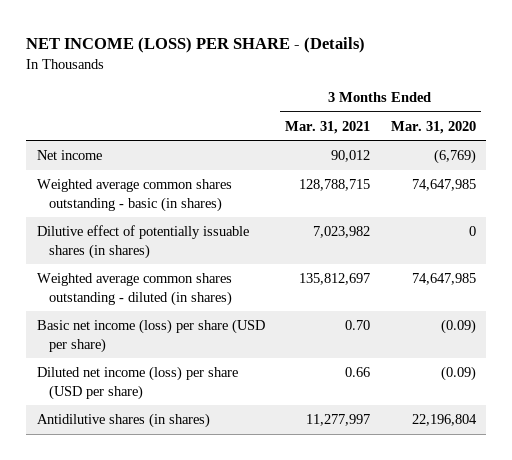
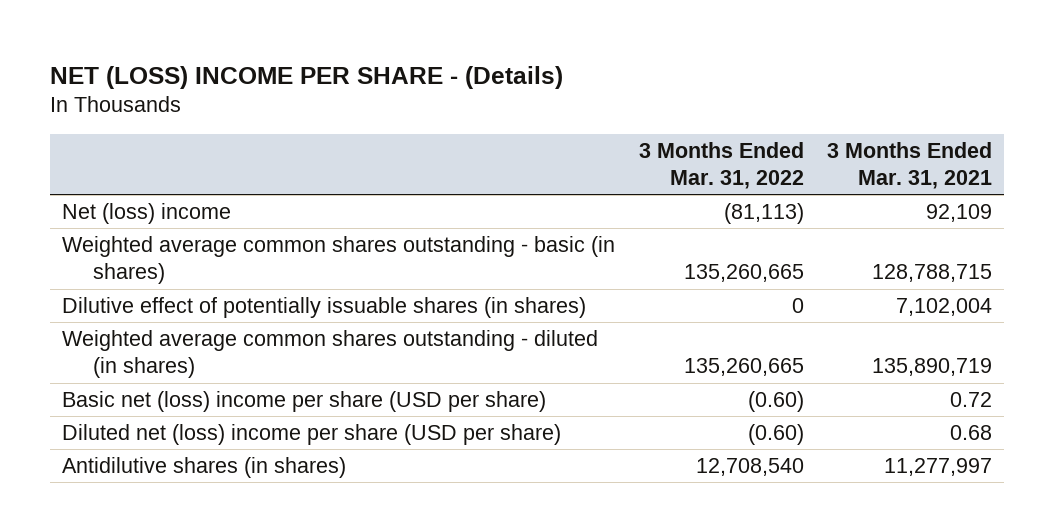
[26,36,366,53] NET INCOME (LOSS) PER SHARE - (Details) -> [50,65,564,89] NET (LOSS) INCOME PER SHARE - (Details)
[390,120,476,134] Mar. 31, 2020 -> none
none -> [638,141,804,189] 3 Months Ended Mar. 31, 2022
[36,150,102,161] Net income -> [62,203,232,225] Net (loss) income
[331,150,371,163] 90,012 -> [926,204,993,223] 92,109
[313,226,371,239] 7,023,982 -> [896,298,993,317] 7,102,004
[299,273,371,286] 135,812,697 -> [872,358,993,377] 135,890,719
[36,319,265,353] Basic net income (loss) per share (USD per share) -> [62,391,547,413] Basic net (loss) income per share (USD per share)
[345,320,371,331] 0.70 -> [950,392,993,408] 0.72
[36,366,238,400] Diluted net income (loss) per share (USD per share) -> [62,424,562,446] Diluted net (loss) income per share (USD per share)
[345,367,371,378] 0.66 -> [950,425,993,441] 0.68

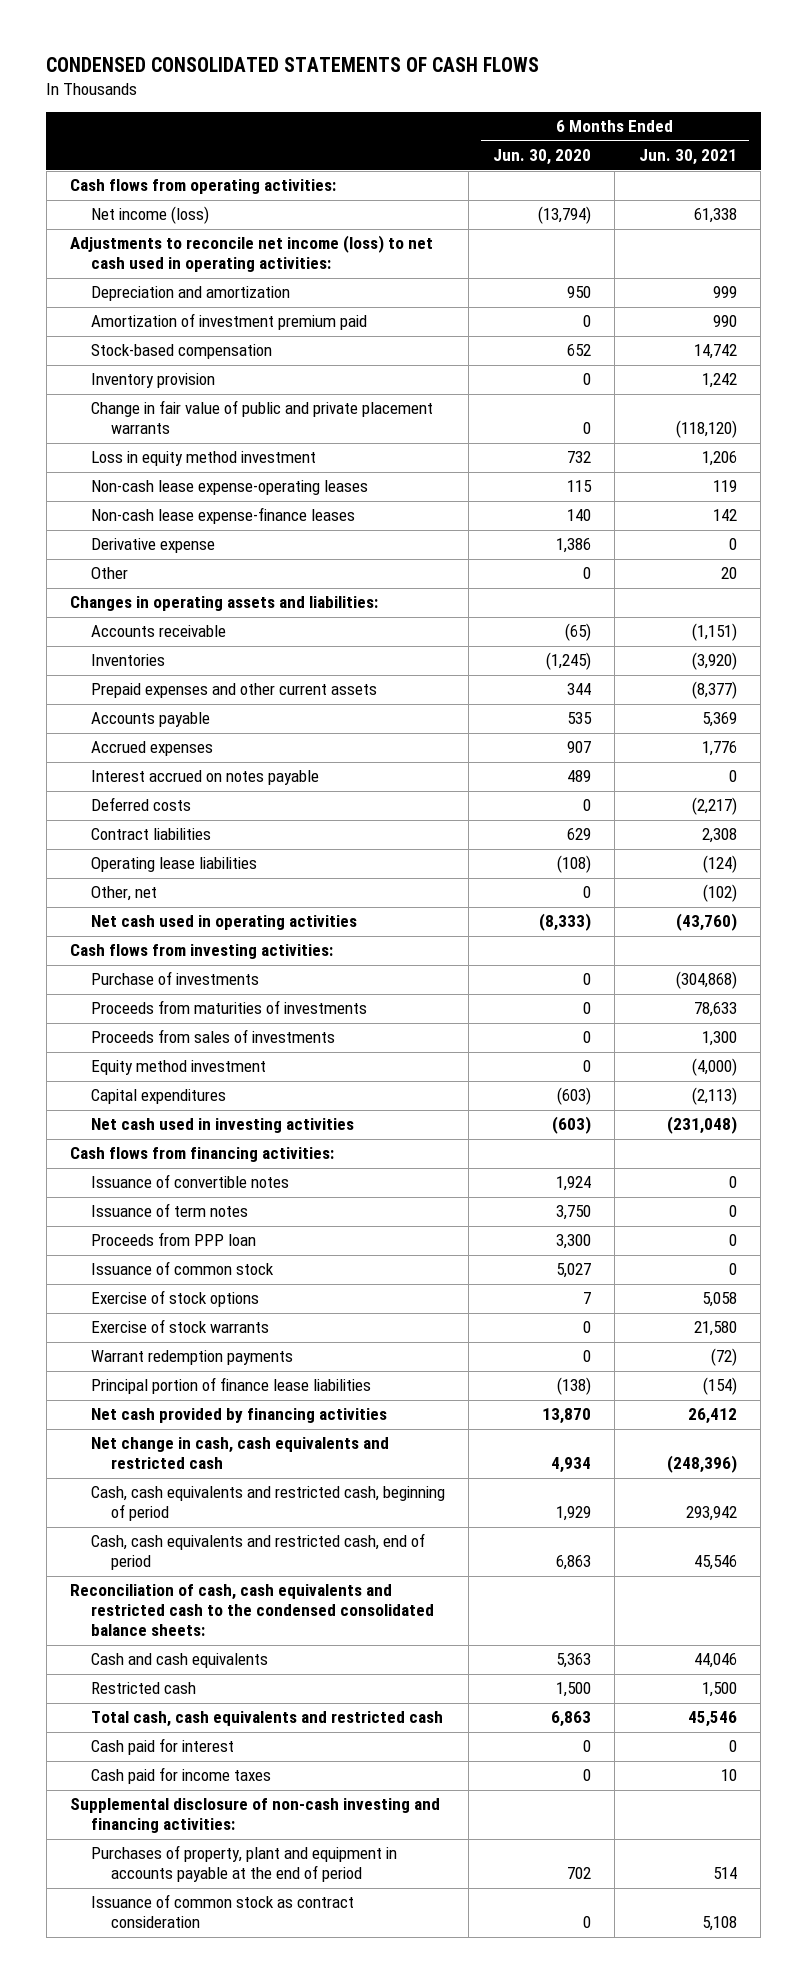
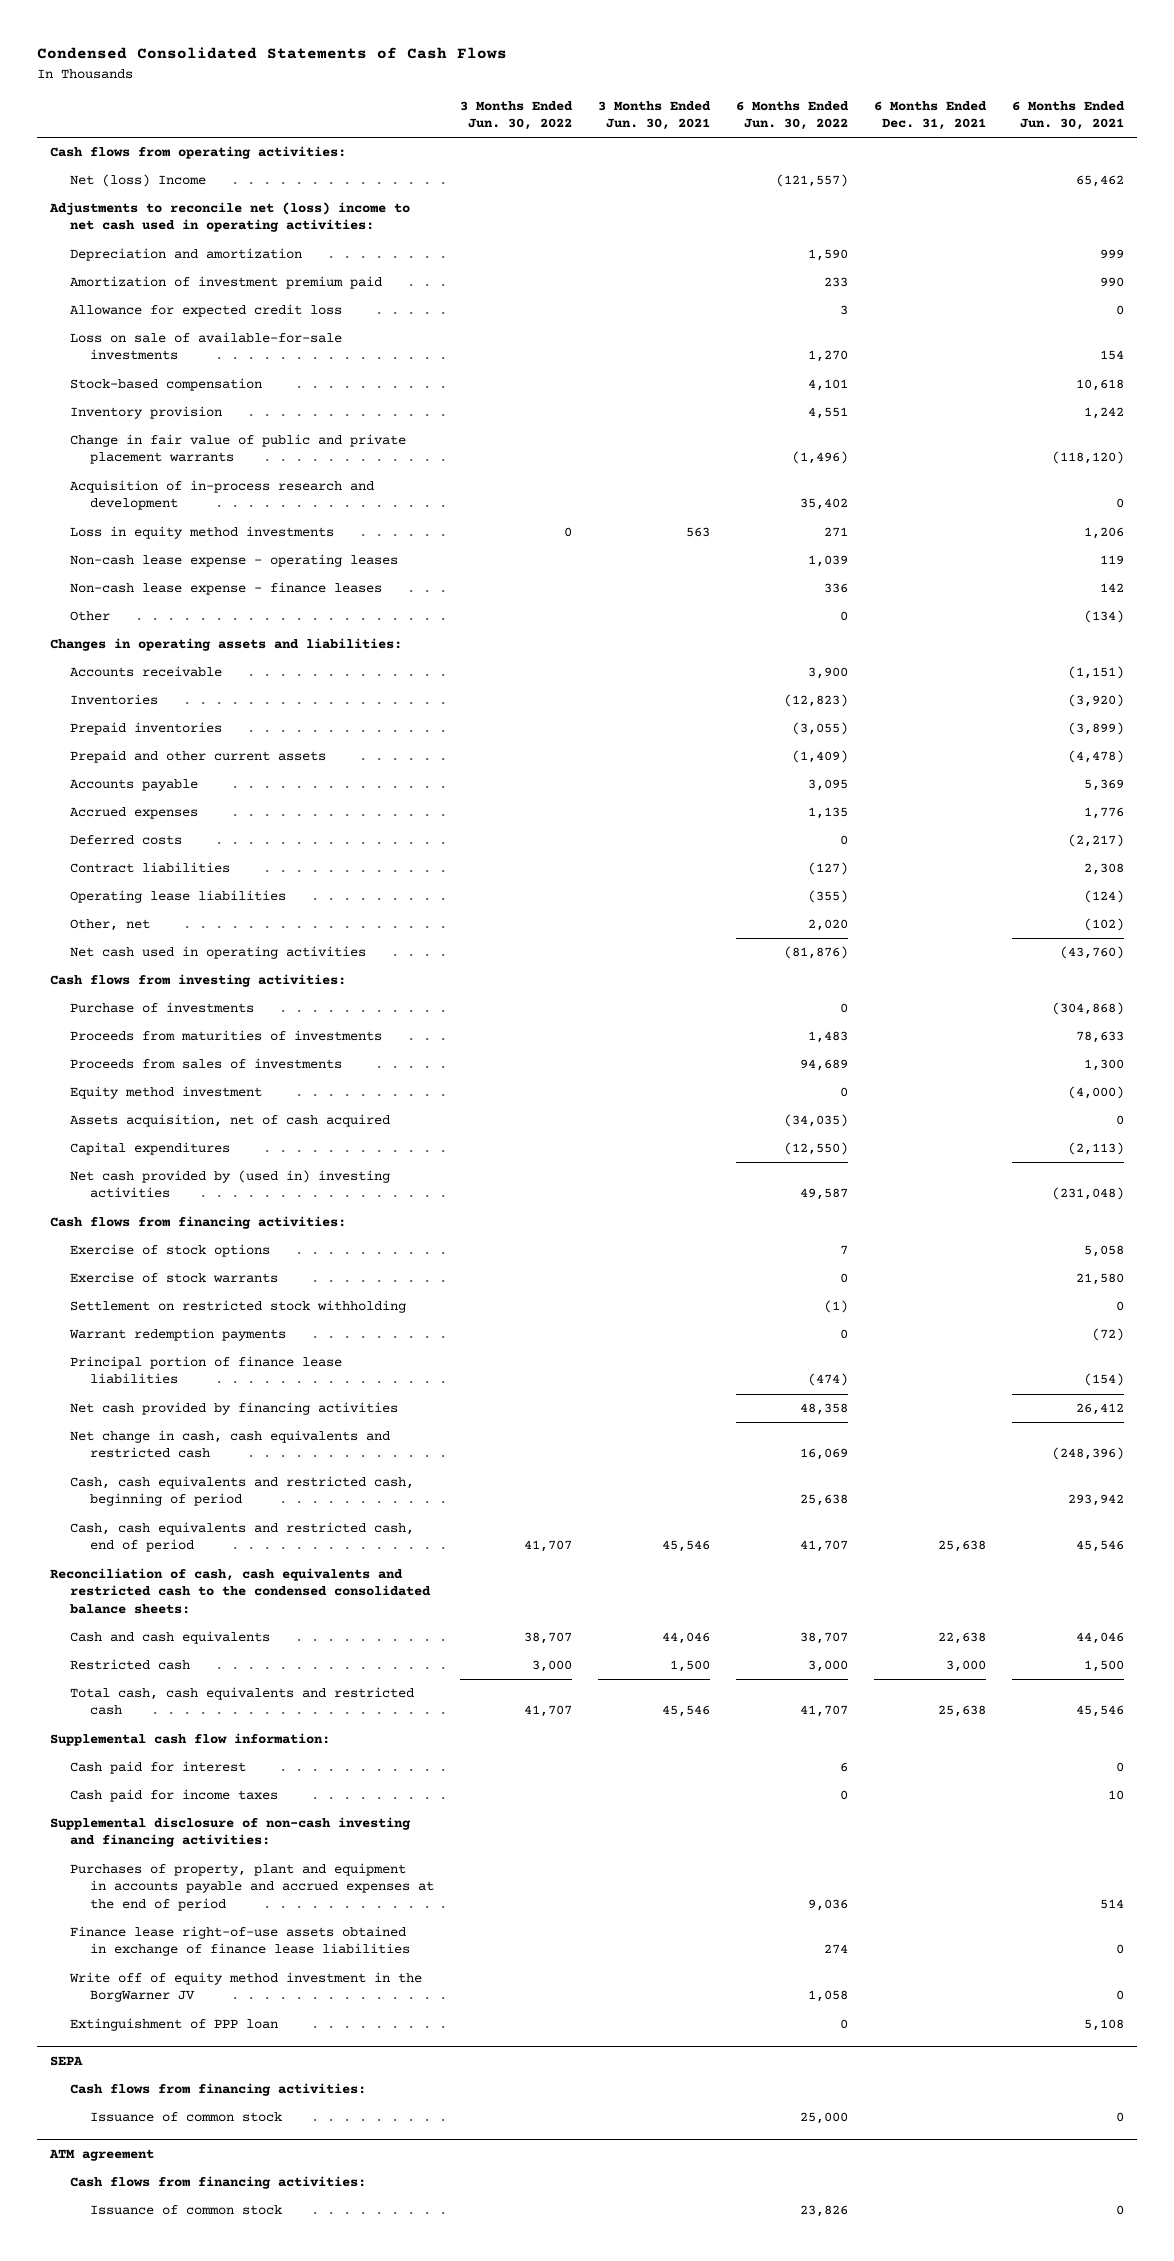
[46,57,540,73] CONDENSED CONSOLIDATED STATEMENTS OF CASH FLOWS -> [36,47,507,60] Condensed Consolidated Statements of Cash Flows
[492,149,591,166] Jun. 30, 2020 -> none
none -> [459,100,573,131] 3 Months Ended Jun. 30, 2022
none -> [597,100,711,131] 3 Months Ended Jun. 30, 2021
none -> [735,100,849,131] 6 Months Ended Jun. 30, 2022
none -> [873,100,987,131] 6 Months Ended Dec. 31, 2021
[90,206,209,225] Net income (loss) -> [69,174,206,188] Net (loss) Income
[693,208,737,224] 61,338 -> [1075,175,1124,188] 65,462
[70,235,434,273] Adjustments to reconcile net income (loss) to net cash used in operating activities: -> [48,202,410,233] Adjustments to reconcile net (loss) income to net cash used in operating activities:
none -> [69,304,342,318] Allowance for expected credit loss
none -> [69,332,342,361] Loss on sale of available-for-sale investments
[693,344,737,360] 14,742 -> [1075,379,1124,392] 10,618
[90,538,215,554] Derivative expense -> none
none -> [69,480,374,511] Acquisition of in-process research and development
[90,451,316,467] Loss in equity method investment -> [69,526,334,540] Loss in equity method investments
[90,480,368,496] Non-cash lease expense-operating leases -> [69,554,398,568] Non-cash lease expense - operating leases
[90,507,355,525] Non-cash lease expense-finance leases -> [69,582,382,596] Non-cash lease expense - finance leases
[720,567,737,580] 20 -> [1083,610,1124,624] (134)
none -> [69,722,222,736] Prepaid inventories
[90,683,377,699] Prepaid expenses and other current assets -> [69,750,326,764] Prepaid and other current assets
[691,681,737,700] (8,377) -> [1067,750,1124,764] (4,478)
[90,770,319,786] Interest accrued on notes payable -> none
none -> [69,1114,390,1128] Assets acquisition, net of cash acquired
[90,1118,354,1134] Net cash used in investing activities -> [69,1170,390,1199] Net cash provided by (used in) investing activities
[90,1174,289,1189] Issuance of convertible notes -> none
[90,1203,248,1218] Issuance of term notes -> none
[90,1232,256,1247] Proceeds from PPP loan -> none
[90,1261,274,1276] Issuance of common stock -> none
none -> [69,1300,406,1314] Settlement on restricted stock withholding
none -> [49,1733,330,1747] Supplemental cash flow information:
[90,1845,397,1883] Purchases of property, plant and equipment in accounts payable at the end of period -> [69,1863,434,1911] Purchases of property, plant and equipment in accounts payable and accrued expenses at the end of period
none -> [69,1926,410,1957] Finance lease right-of-use assets obtained in exchange of finance lease liabilities
none -> [68,1972,422,2003] Write off of equity method investment in the BorgWarner JV
[90,1894,354,1929] Issuance of common stock as contract consideration -> [69,2018,278,2032] Extinguishment of PPP loan
none -> [49,2055,83,2066] SEPA
none -> [69,2083,366,2097] Cash flows from financing activities:
none -> [89,2112,282,2123] Issuance of common stock
none -> [48,2148,154,2161] ATM agreement
none -> [69,2176,366,2190] Cash flows from financing activities:
none -> [89,2205,282,2216] Issuance of common stock

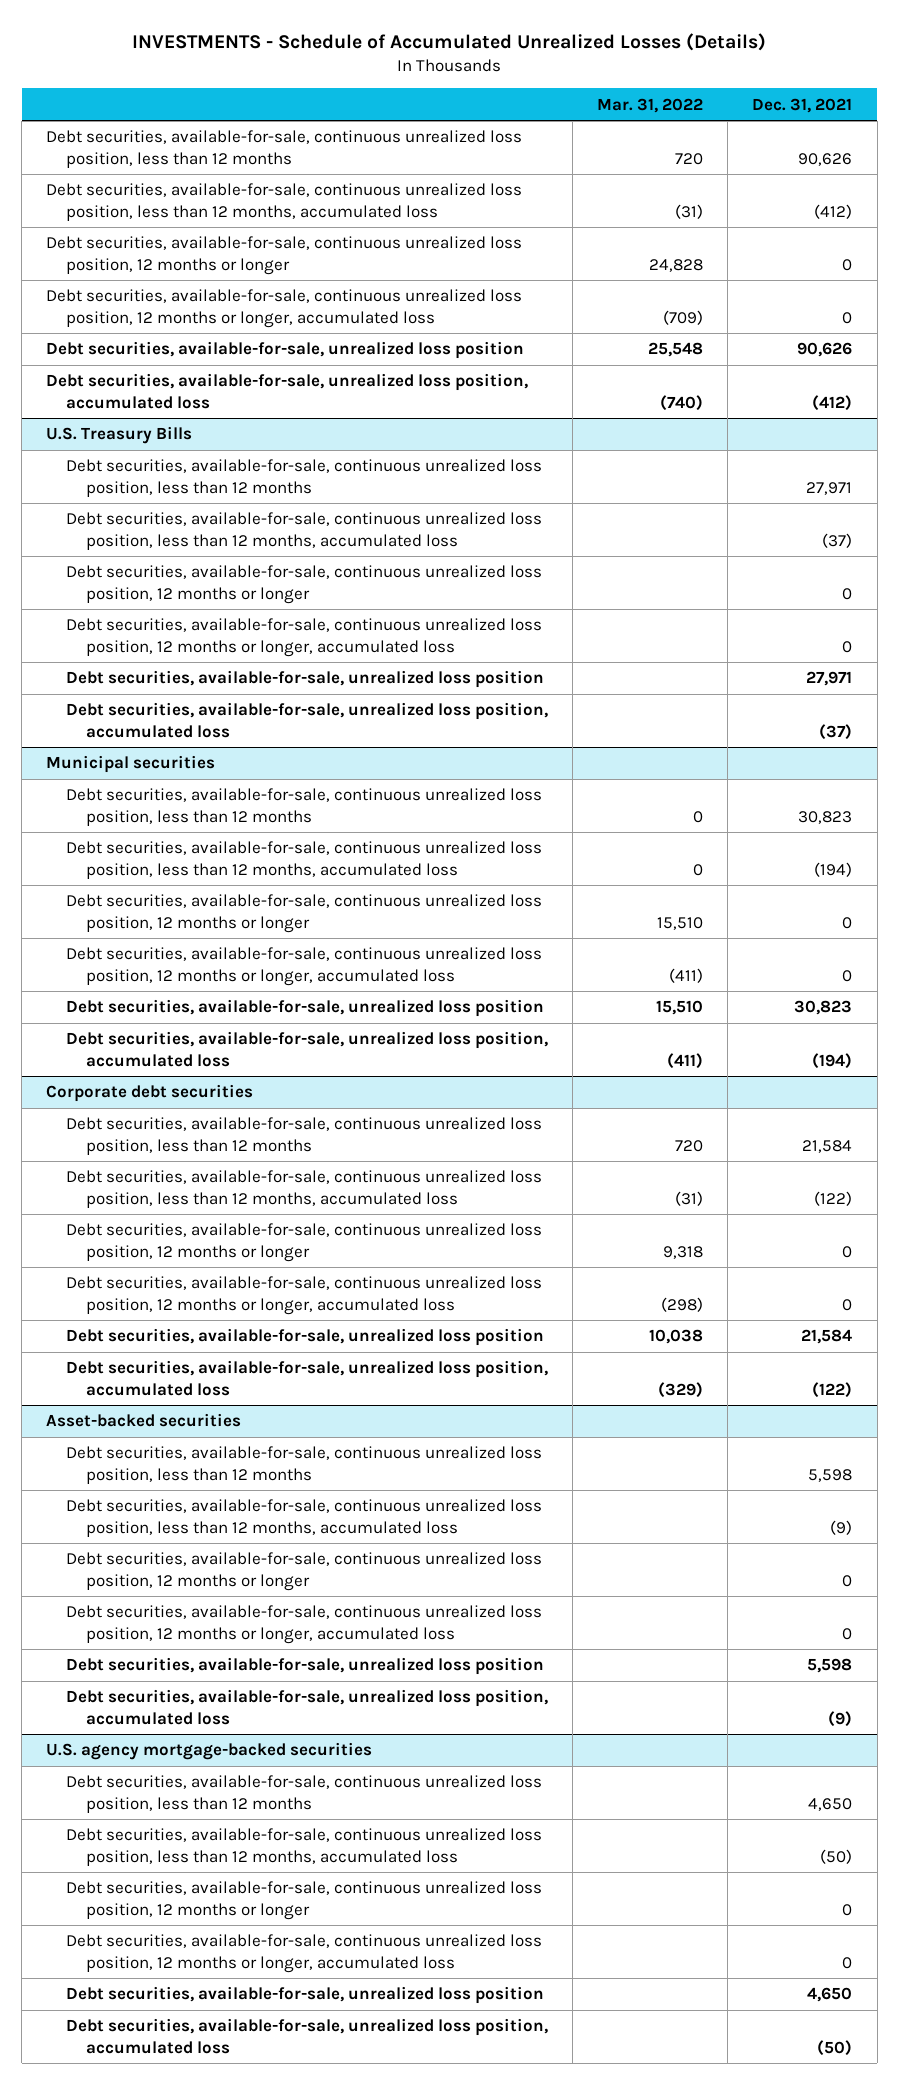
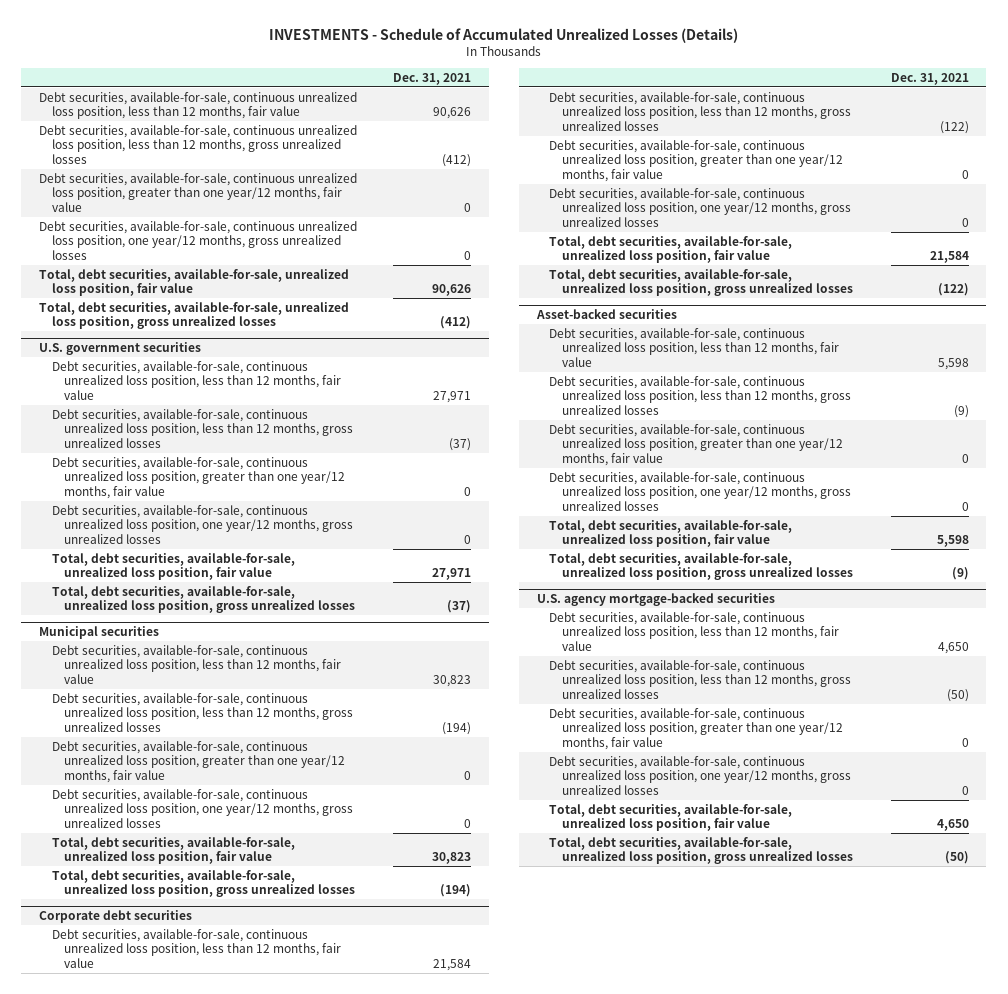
[597,97,704,113] Mar. 31, 2022 -> none
[46,426,193,445] U.S. Treasury Bills -> none
[46,130,523,168] Debt securities, available-for-sale, continuous unrealized loss position, less than 12 months -> [39,91,358,120] Debt securities, available-for-sale, continuous unrealized loss position, less than 12 months, fair value
[46,183,523,221] Debt securities, available-for-sale, continuous unrealized loss position, less than 12 months, accumulated loss -> [39,124,358,165] Debt securities, available-for-sale, continuous unrealized loss position, less than 12 months, gross unrealized losses
[46,236,523,275] Debt securities, available-for-sale, continuous unrealized loss position, 12 months or longer -> [39,172,358,213] Debt securities, available-for-sale, continuous unrealized loss position, greater than one year/12 months, fair value
[46,289,523,328] Debt securities, available-for-sale, continuous unrealized loss position, 12 months or longer, accumulated loss -> [39,220,358,261] Debt securities, available-for-sale, continuous unrealized loss position, one year/12 months, gross unrealized losses
[46,341,525,360] Debt securities, available-for-sale, unrealized loss position -> [39,268,350,297] Total, debt securities, available-for-sale, unrealized loss position, fair value
[46,373,529,409] Debt securities, available-for-sale, unrealized loss position, accumulated loss -> [39,301,350,330] Total, debt securities, available-for-sale, unrealized loss position, gross unrealized losses
none -> [39,342,202,356] U.S. government securities
[65,459,542,497] Debt securities, available-for-sale, continuous unrealized loss position, less than 12 months -> [51,360,341,401] Debt securities, available-for-sale, continuous unrealized loss position, less than 12 months, fair value
[65,512,542,550] Debt securities, available-for-sale, continuous unrealized loss position, less than 12 months, accumulated loss -> [51,408,353,449] Debt securities, available-for-sale, continuous unrealized loss position, less than 12 months, gross unrealized losses
[65,565,542,604] Debt securities, available-for-sale, continuous unrealized loss position, 12 months or longer -> [51,456,345,500] Debt securities, available-for-sale, continuous unrealized loss position, greater than one year/12 months, fair value
[65,618,542,657] Debt securities, available-for-sale, continuous unrealized loss position, 12 months or longer, accumulated loss -> [51,504,353,545] Debt securities, available-for-sale, continuous unrealized loss position, one year/12 months, gross unrealized losses
[65,670,544,689] Debt securities, available-for-sale, unrealized loss position -> [51,552,295,581] Total, debt securities, available-for-sale, unrealized loss position, fair value
[65,702,548,738] Debt securities, available-for-sale, unrealized loss position, accumulated loss -> [51,585,355,614] Total, debt securities, available-for-sale, unrealized loss position, gross unrealized losses
[65,788,542,826] Debt securities, available-for-sale, continuous unrealized loss position, less than 12 months -> [51,644,341,685] Debt securities, available-for-sale, continuous unrealized loss position, less than 12 months, fair value
[65,841,542,879] Debt securities, available-for-sale, continuous unrealized loss position, less than 12 months, accumulated loss -> [51,692,353,733] Debt securities, available-for-sale, continuous unrealized loss position, less than 12 months, gross unrealized losses
[65,894,542,933] Debt securities, available-for-sale, continuous unrealized loss position, 12 months or longer -> [51,740,345,784] Debt securities, available-for-sale, continuous unrealized loss position, greater than one year/12 months, fair value
[65,947,542,986] Debt securities, available-for-sale, continuous unrealized loss position, 12 months or longer, accumulated loss -> [51,788,353,829] Debt securities, available-for-sale, continuous unrealized loss position, one year/12 months, gross unrealized losses
[65,999,544,1018] Debt securities, available-for-sale, unrealized loss position -> [51,836,295,865] Total, debt securities, available-for-sale, unrealized loss position, fair value
[65,1031,548,1067] Debt securities, available-for-sale, unrealized loss position, accumulated loss -> [51,869,355,898] Total, debt securities, available-for-sale, unrealized loss position, gross unrealized losses
[65,1117,542,1155] Debt securities, available-for-sale, continuous unrealized loss position, less than 12 months -> [51,928,341,969] Debt securities, available-for-sale, continuous unrealized loss position, less than 12 months, fair value
[65,1170,542,1208] Debt securities, available-for-sale, continuous unrealized loss position, less than 12 months, accumulated loss -> [549,91,851,132] Debt securities, available-for-sale, continuous unrealized loss position, less than 12 months, gross unrealized losses
[65,1223,542,1262] Debt securities, available-for-sale, continuous unrealized loss position, 12 months or longer -> [549,139,843,183] Debt securities, available-for-sale, continuous unrealized loss position, greater than one year/12 months, fair value
[65,1276,542,1315] Debt securities, available-for-sale, continuous unrealized loss position, 12 months or longer, accumulated loss -> [549,187,851,228] Debt securities, available-for-sale, continuous unrealized loss position, one year/12 months, gross unrealized losses
[65,1328,544,1347] Debt securities, available-for-sale, unrealized loss position -> [549,235,793,264] Total, debt securities, available-for-sale, unrealized loss position, fair value
[65,1360,548,1396] Debt securities, available-for-sale, unrealized loss position, accumulated loss -> [549,268,853,297] Total, debt securities, available-for-sale, unrealized loss position, gross unrealized losses
[65,1446,542,1484] Debt securities, available-for-sale, continuous unrealized loss position, less than 12 months -> [549,327,839,368] Debt securities, available-for-sale, continuous unrealized loss position, less than 12 months, fair value
[65,1499,542,1537] Debt securities, available-for-sale, continuous unrealized loss position, less than 12 months, accumulated loss -> [549,375,851,416] Debt securities, available-for-sale, continuous unrealized loss position, less than 12 months, gross unrealized losses
[65,1552,542,1591] Debt securities, available-for-sale, continuous unrealized loss position, 12 months or longer -> [549,423,843,467] Debt securities, available-for-sale, continuous unrealized loss position, greater than one year/12 months, fair value
[65,1605,542,1644] Debt securities, available-for-sale, continuous unrealized loss position, 12 months or longer, accumulated loss -> [549,471,851,512] Debt securities, available-for-sale, continuous unrealized loss position, one year/12 months, gross unrealized losses
[65,1657,544,1676] Debt securities, available-for-sale, unrealized loss position -> [549,519,793,548] Total, debt securities, available-for-sale, unrealized loss position, fair value
[65,1689,548,1725] Debt securities, available-for-sale, unrealized loss position, accumulated loss -> [549,552,853,581] Total, debt securities, available-for-sale, unrealized loss position, gross unrealized losses
[65,1775,542,1813] Debt securities, available-for-sale, continuous unrealized loss position, less than 12 months -> [549,611,839,652] Debt securities, available-for-sale, continuous unrealized loss position, less than 12 months, fair value
[65,1828,542,1866] Debt securities, available-for-sale, continuous unrealized loss position, less than 12 months, accumulated loss -> [549,659,851,700] Debt securities, available-for-sale, continuous unrealized loss position, less than 12 months, gross unrealized losses
[65,1881,542,1920] Debt securities, available-for-sale, continuous unrealized loss position, 12 months or longer -> [549,707,843,751] Debt securities, available-for-sale, continuous unrealized loss position, greater than one year/12 months, fair value
[65,1934,542,1973] Debt securities, available-for-sale, continuous unrealized loss position, 12 months or longer, accumulated loss -> [549,755,851,796] Debt securities, available-for-sale, continuous unrealized loss position, one year/12 months, gross unrealized losses
[65,1986,544,2005] Debt securities, available-for-sale, unrealized loss position -> [549,803,793,832] Total, debt securities, available-for-sale, unrealized loss position, fair value
[65,2018,548,2054] Debt securities, available-for-sale, unrealized loss position, accumulated loss -> [549,836,853,865] Total, debt securities, available-for-sale, unrealized loss position, gross unrealized losses

